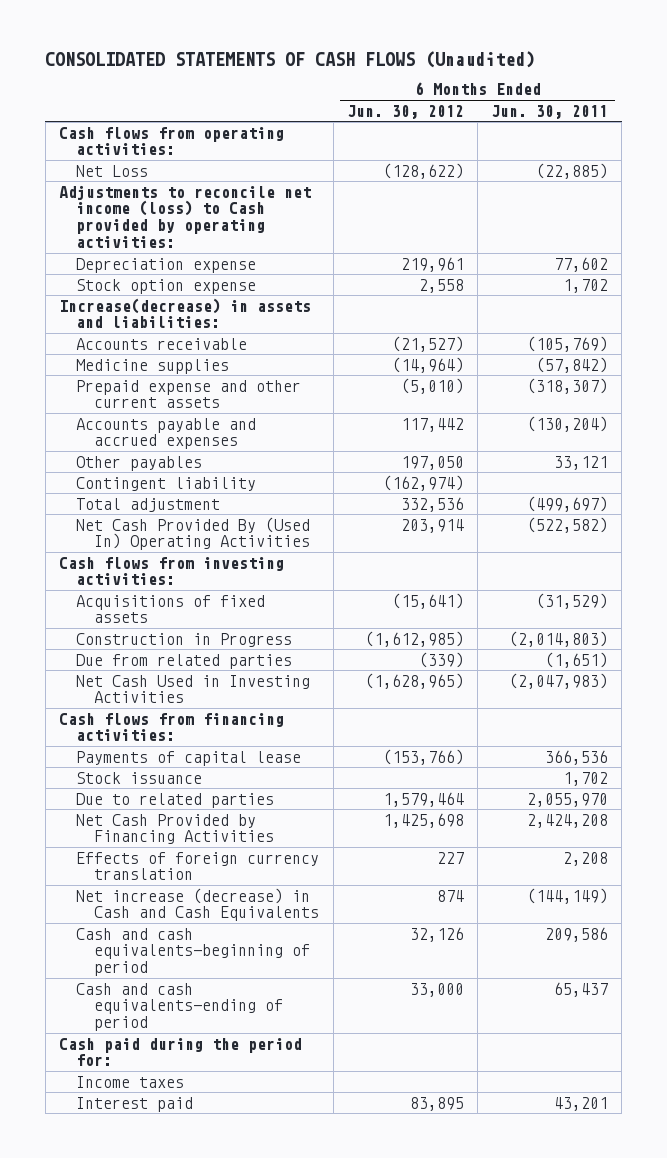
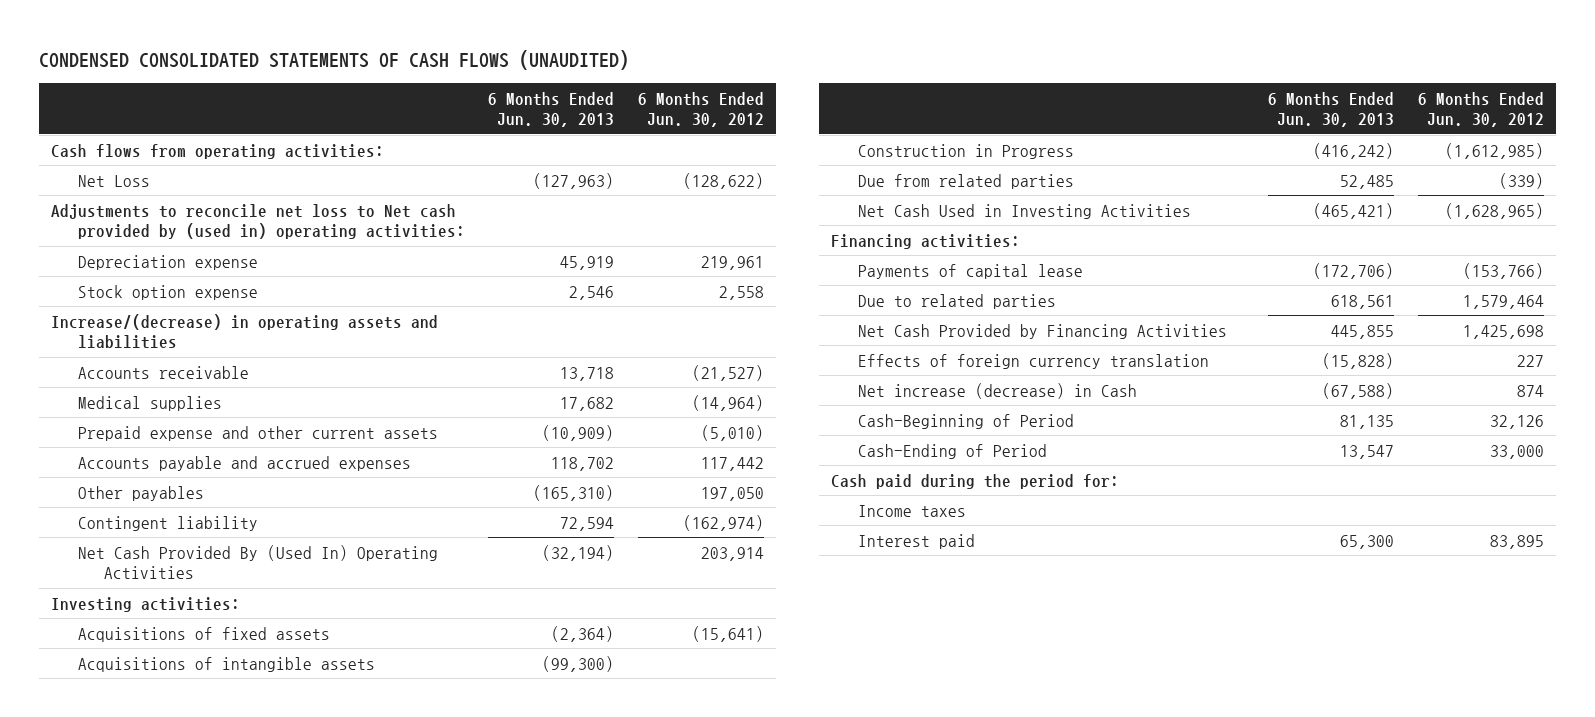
[45,50,536,68] CONSOLIDATED STATEMENTS OF CASH FLOWS (Unaudited) -> [39,49,630,70] CONDENSED CONSOLIDATED STATEMENTS OF CASH FLOWS (UNAUDITED)
[491,104,609,119] Jun. 30, 2011 -> none
none -> [488,91,615,128] 6 Months Ended Jun. 30, 2013
[58,184,311,248] Adjustments to reconcile net income (loss) to Cash provided by operating activities: -> [50,203,465,240] Adjustments to reconcile net loss to Net cash provided by (used in) operating activities:
[58,297,311,329] Increase(decrease) in assets and liabilities: -> [50,313,438,350] Increase/(decrease) in operating assets and liabilities
[76,358,230,374] Medicine supplies -> [77,395,222,411] Medical supplies
[76,497,221,512] Total adjustment -> none
[58,556,284,586] Cash flows from investing activities: -> [50,596,240,612] Investing activities:
none -> [77,656,375,672] Acquisitions of intangible assets
[58,712,284,742] Cash flows from financing activities: -> [830,233,1020,249] Financing activities:
[76,771,203,784] Stock issuance -> none
[76,887,319,922] Net increase (decrease) in Cash and Cash Equivalents -> [857,382,1137,399] Net increase (decrease) in Cash
[76,927,310,977] Cash and cash equivalents-beginning of period -> [857,413,1074,429] Cash-Beginning of Period
[76,982,283,1032] Cash and cash equivalents-ending of period -> [857,443,1047,459] Cash-Ending of Period

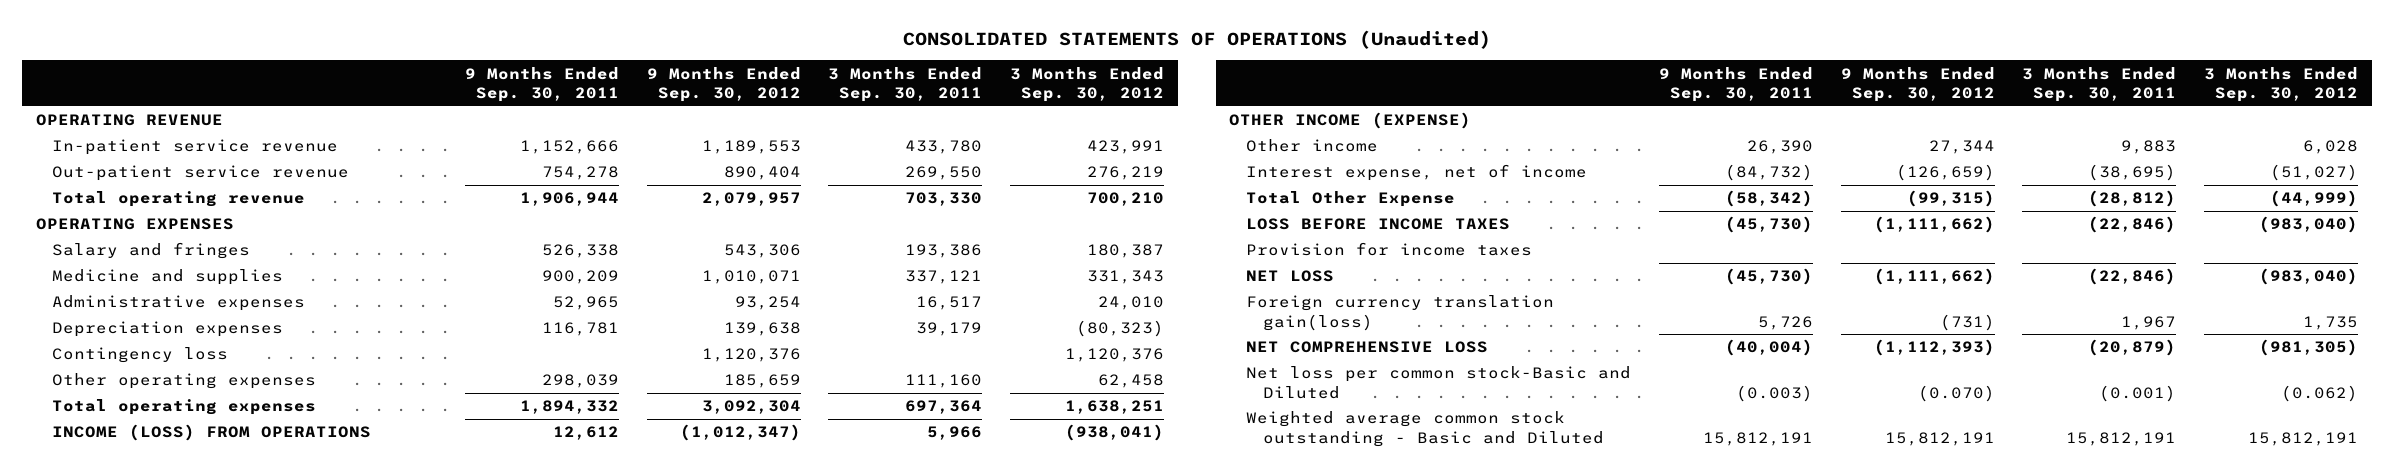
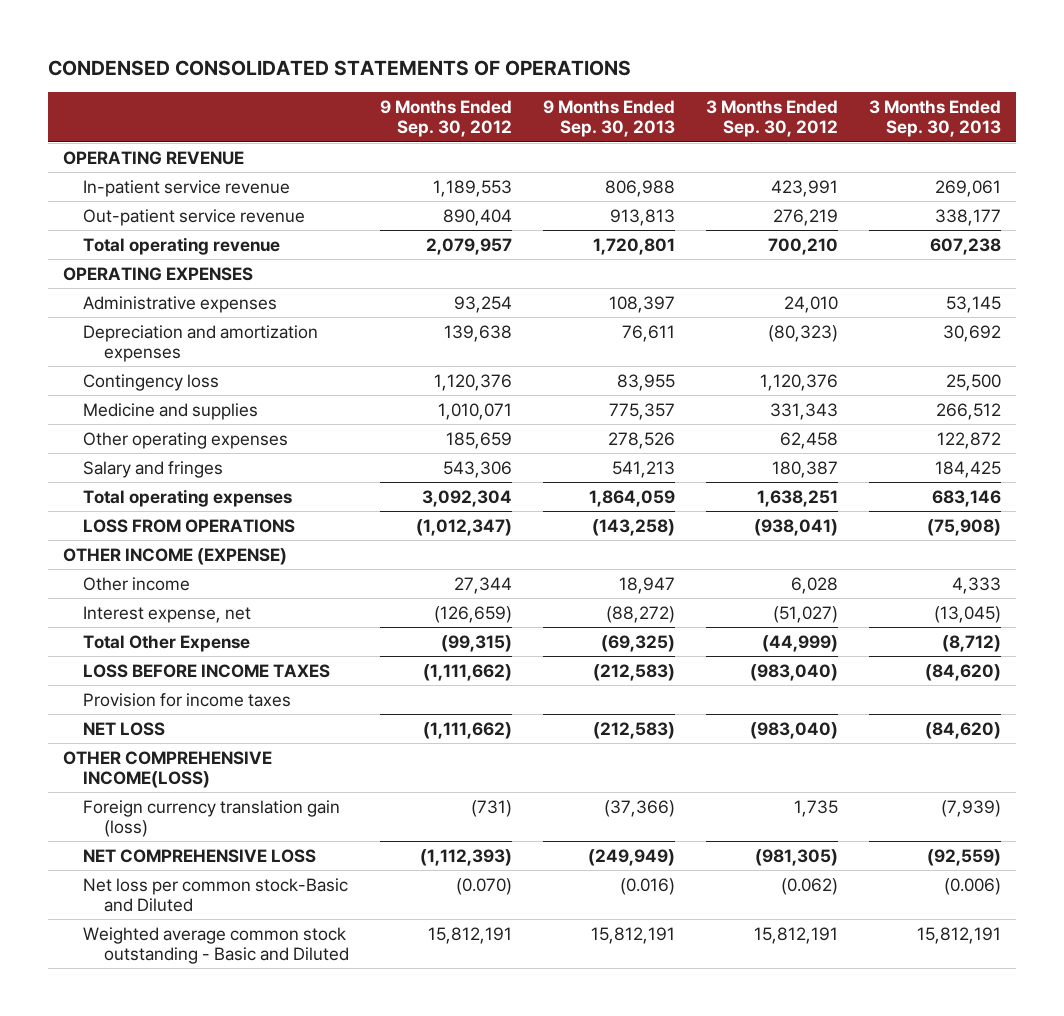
[902,30,1491,50] CONSOLIDATED STATEMENTS OF OPERATIONS (Unaudited) -> [47,59,631,76] CONDENSED CONSOLIDATED STATEMENTS OF OPERATIONS
[464,66,619,102] 9 Months Ended Sep. 30, 2011 -> none
[828,66,983,102] 3 Months Ended Sep. 30, 2011 -> none
none -> [542,99,675,138] 9 Months Ended Sep. 30, 2013
none -> [868,99,1001,138] 3 Months Ended Sep. 30, 2013
[52,321,284,338] Depreciation expenses -> [83,324,319,363] Depreciation and amortization expenses
[52,269,284,286] Medicine and supplies -> [83,402,259,420] Medicine and supplies
[52,242,251,260] Salary and fringes -> [83,460,224,478] Salary and fringes
[52,424,372,442] INCOME (LOSS) FROM OPERATIONS -> [83,518,296,533] LOSS FROM OPERATIONS
[1246,164,1588,182] Interest expense, net of income -> [83,605,252,623] Interest expense, net
none -> [63,750,273,789] OTHER COMPREHENSIVE INCOME(LOSS)
[1246,295,1555,331] Foreign currency translation gain(loss) -> [83,799,341,838] Foreign currency translation gain (loss)

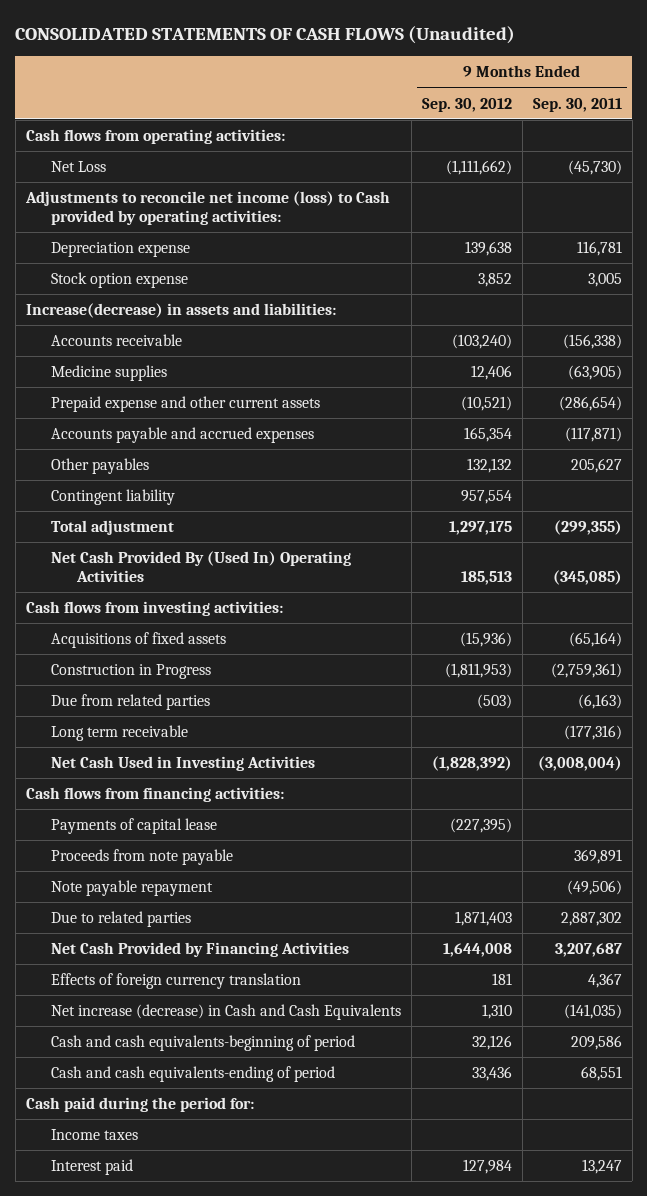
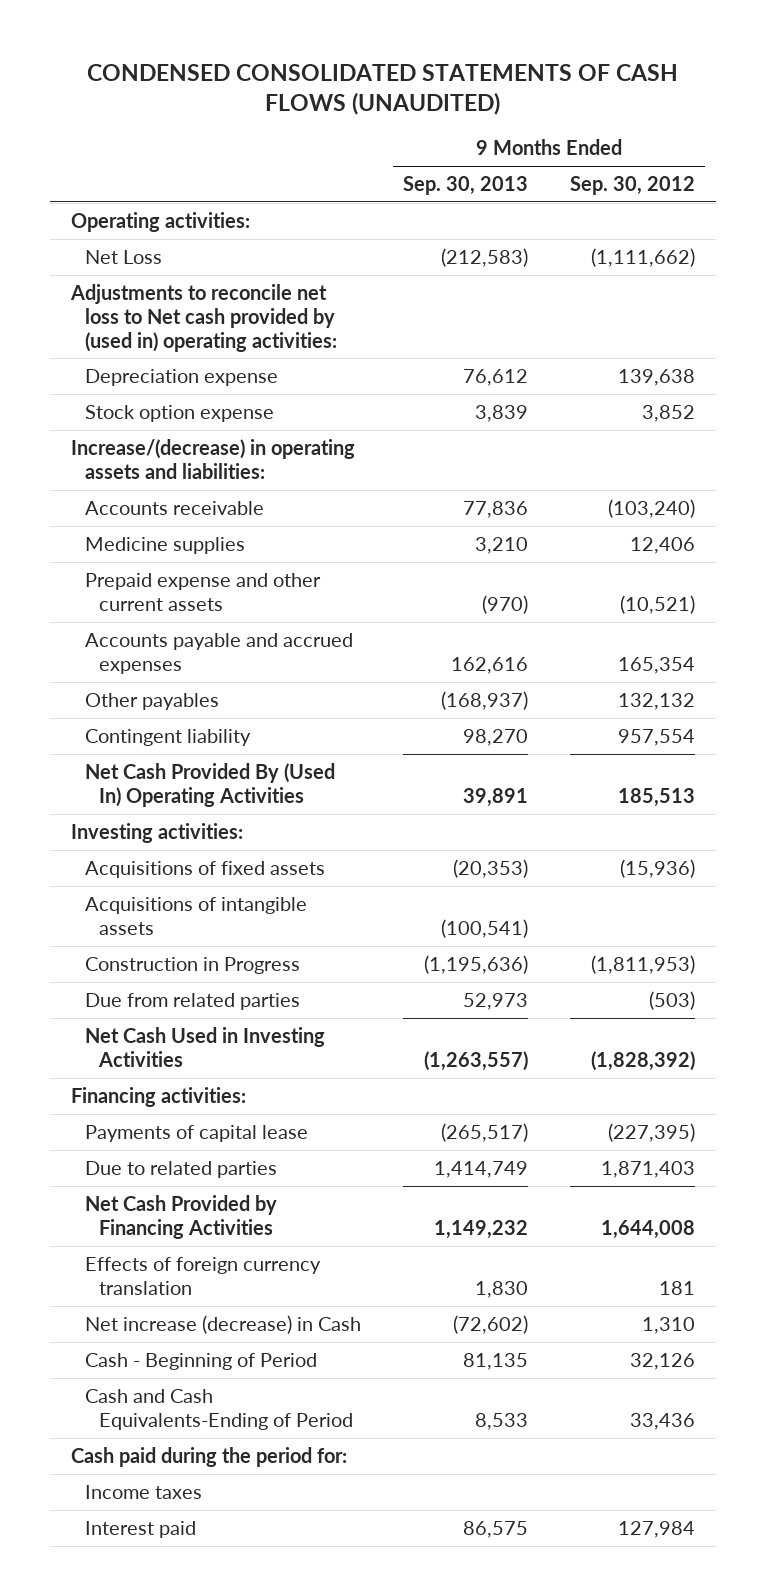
[15,26,516,45] CONSOLIDATED STATEMENTS OF CASH FLOWS (Unaudited) -> [87,63,679,115] CONDENSED CONSOLIDATED STATEMENTS OF CASH FLOWS (UNAUDITED)
[532,97,622,112] Sep. 30, 2011 -> none
none -> [403,175,529,195] Sep. 30, 2013
[25,129,285,145] Cash flows from operating activities: -> [71,211,251,232] Operating activities:
[24,191,390,226] Adjustments to reconcile net income (loss) to Cash provided by operating activities: -> [70,283,338,352] Adjustments to reconcile net loss to Net cash provided by (used in) operating activities:
[25,303,336,319] Increase(decrease) in assets and liabilities: -> [71,438,356,479] Increase/(decrease) in operating assets and liabilities:
[51,520,175,536] Total adjustment -> none
[25,601,283,617] Cash flows from investing activities: -> [71,822,244,843] Investing activities:
none -> [85,896,308,935] Acquisitions of intangible assets
[51,725,189,742] Long term receivable -> none
[25,787,284,803] Cash flows from financing activities: -> [71,1086,247,1107] Financing activities:
[51,849,234,866] Proceeds from note payable -> none
[51,880,214,897] Note payable repayment -> none
[51,1004,402,1021] Net increase (decrease) in Cash and Cash Equivalents -> [85,1314,362,1334] Net increase (decrease) in Cash
[51,1035,356,1052] Cash and cash equivalents-beginning of period -> [85,1352,318,1370] Cash - Beginning of Period
[51,1066,336,1083] Cash and cash equivalents-ending of period -> [85,1388,353,1430] Cash and Cash Equivalents-Ending of Period

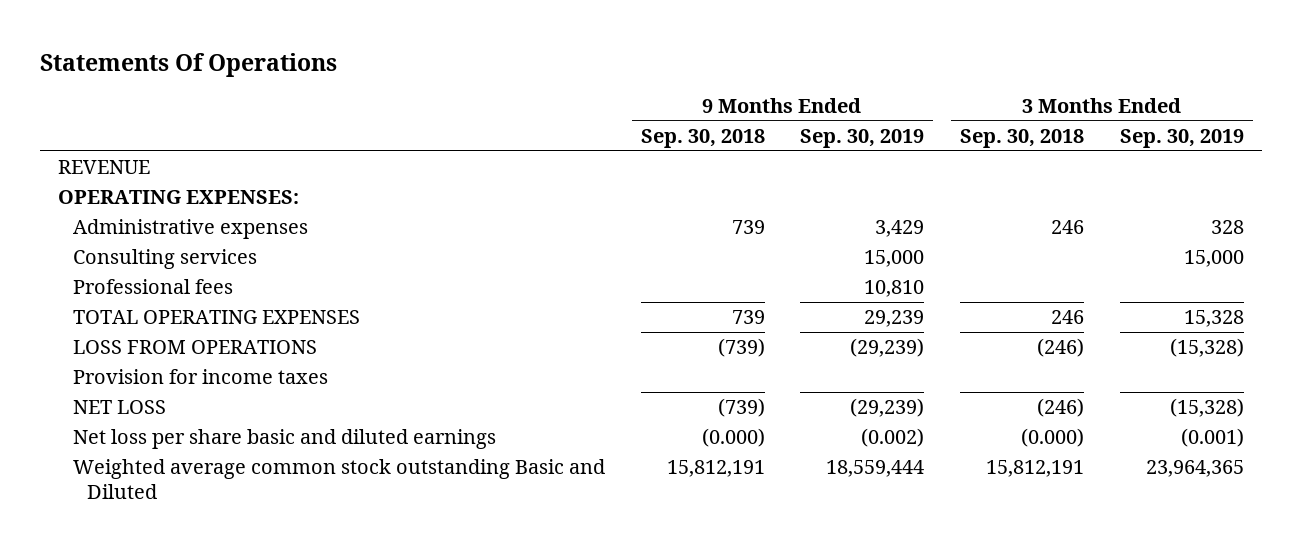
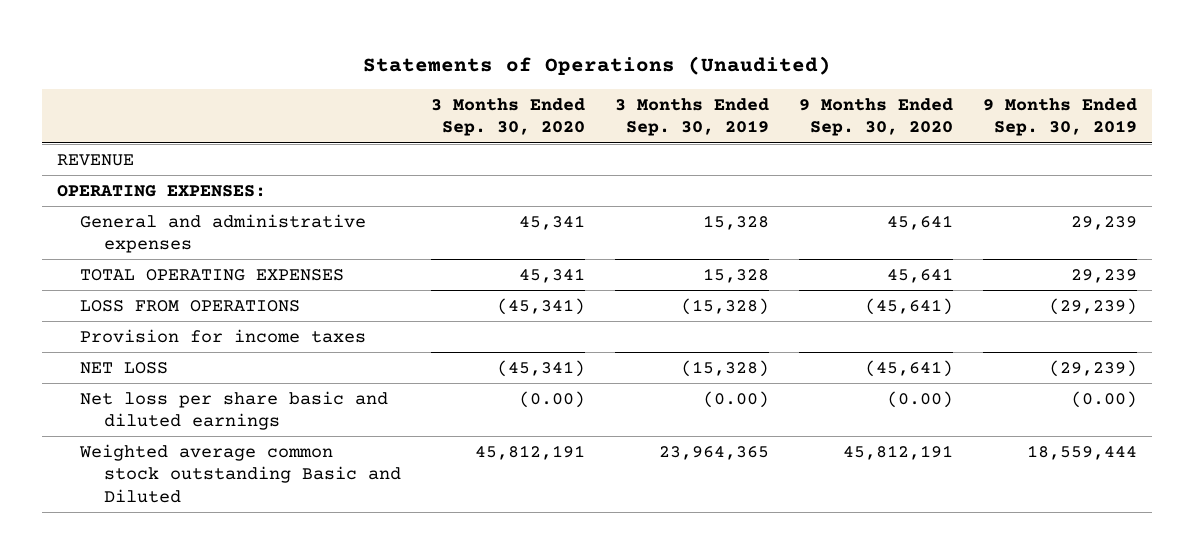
[39,52,337,77] Statements Of Operations -> [362,55,831,75] Statements of Operations (Unaudited)
[640,128,765,148] Sep. 30, 2018 -> none
[960,128,1085,148] Sep. 30, 2018 -> none
none -> [430,98,585,137] 3 Months Ended Sep. 30, 2020
none -> [798,98,953,137] 9 Months Ended Sep. 30, 2020
[72,249,257,270] Consulting services -> none
[72,279,233,295] Professional fees -> none
[72,219,308,240] Administrative expenses -> [80,213,367,254] General and administrative expenses
[875,220,925,238] 3,429 -> [1070,215,1137,230] 29,239
[1211,220,1245,235] 328 -> [702,214,769,230] 15,328
[861,428,925,448] (0.002) -> [1070,390,1137,408] (0.00)
[1181,428,1245,448] (0.001) -> [702,390,769,408] (0.00)

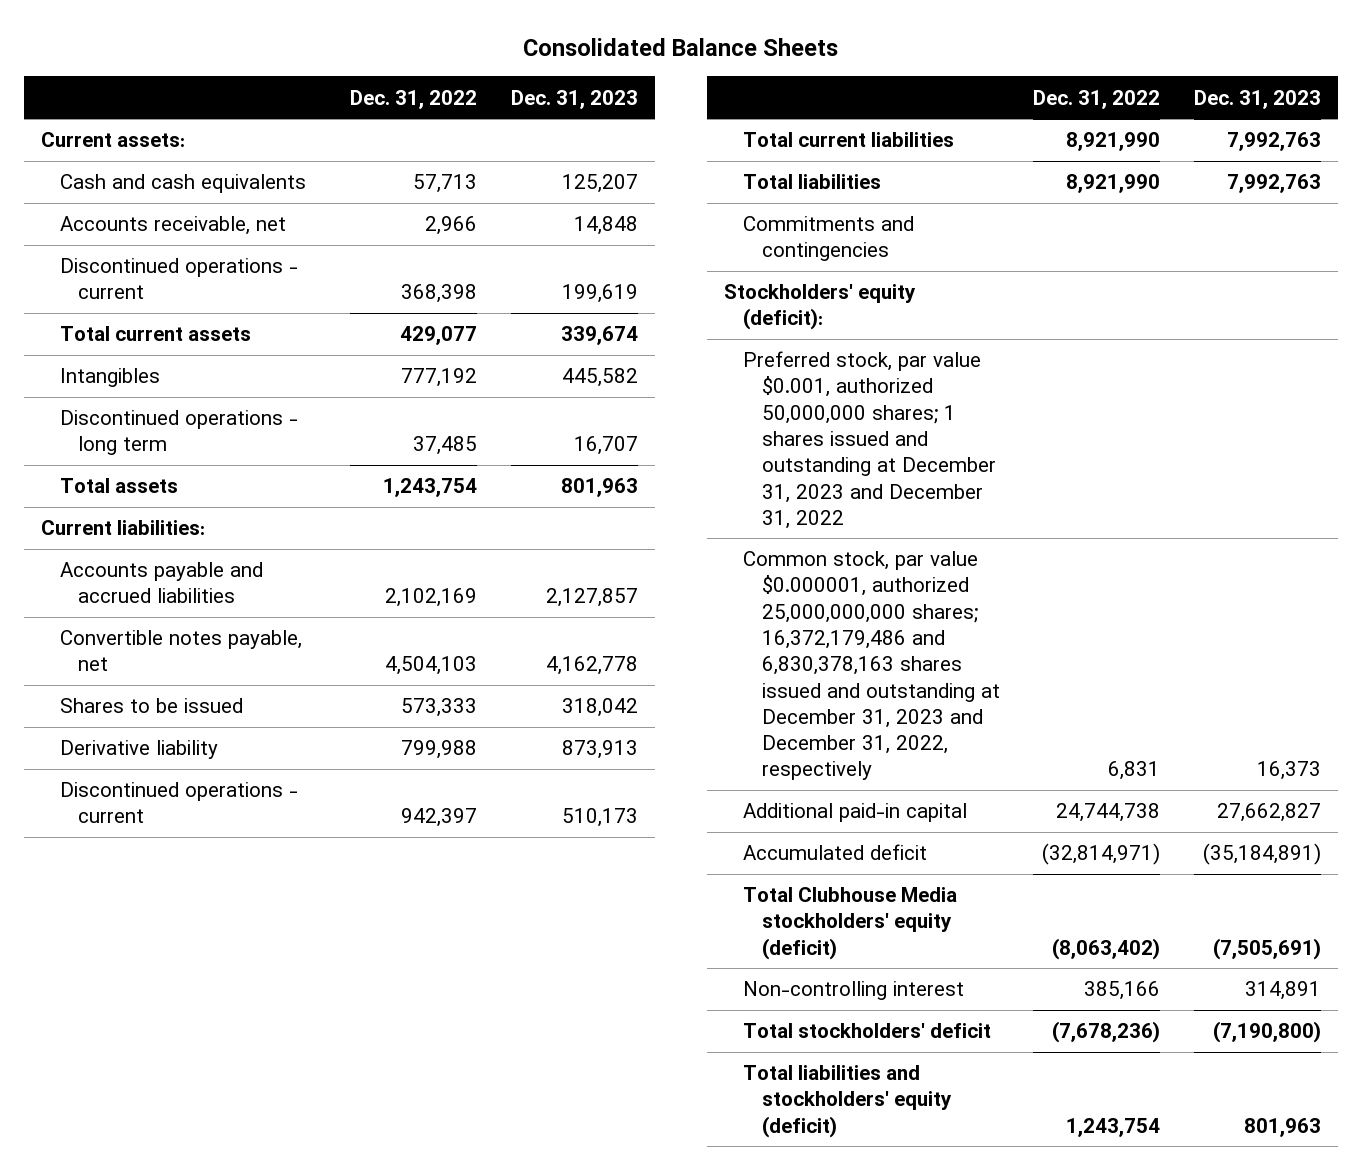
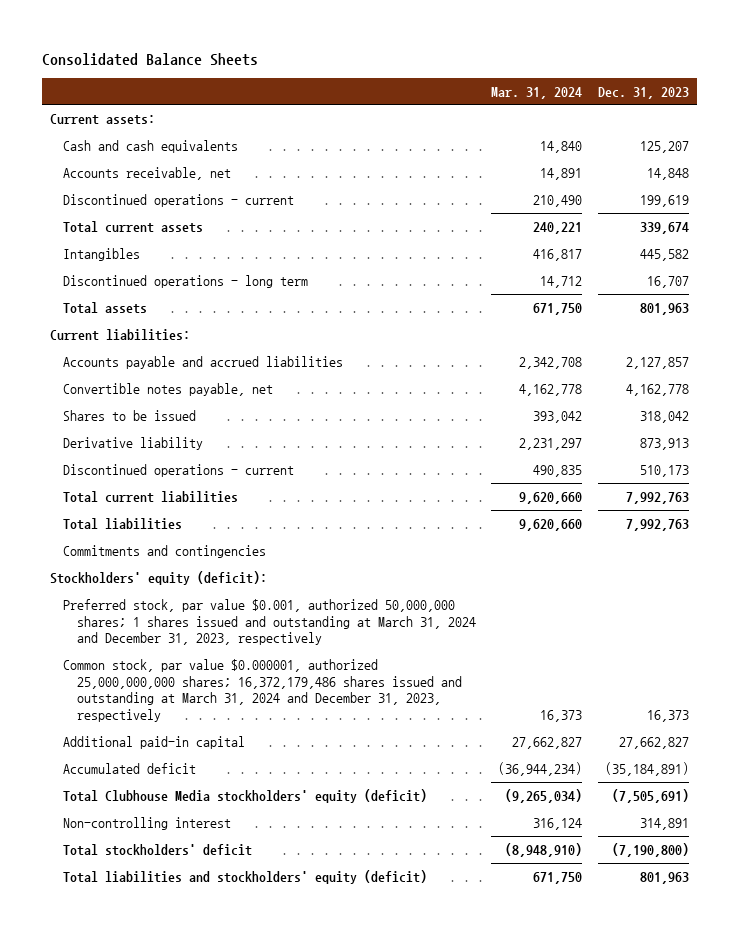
[350,89,478,109] Dec. 31, 2022 -> none
none -> [491,86,583,99] Mar. 31, 2024
[742,351,996,529] Preferred stock, par value $0.001, authorized 50,000,000 shares; 1 shares issued and outstanding at December 31, 2023 and December 31, 2022 -> [63,598,476,646] Preferred stock, par value $0.001, authorized 50,000,000 shares; 1 shares issued and outstanding at March 31, 2024 and December 31, 2023, respectively
[742,551,1000,781] Common stock, par value $0.000001, authorized 25,000,000,000 shares; 16,372,179,486 and 6,830,378,163 shares issued and outstanding at December 31, 2023 and December 31, 2022, respectively -> [63,658,462,722] Common stock, par value $0.000001, authorized 25,000,000,000 shares; 16,372,179,486 shares issued and outstanding at March 31, 2024 and December 31, 2023, respectively

